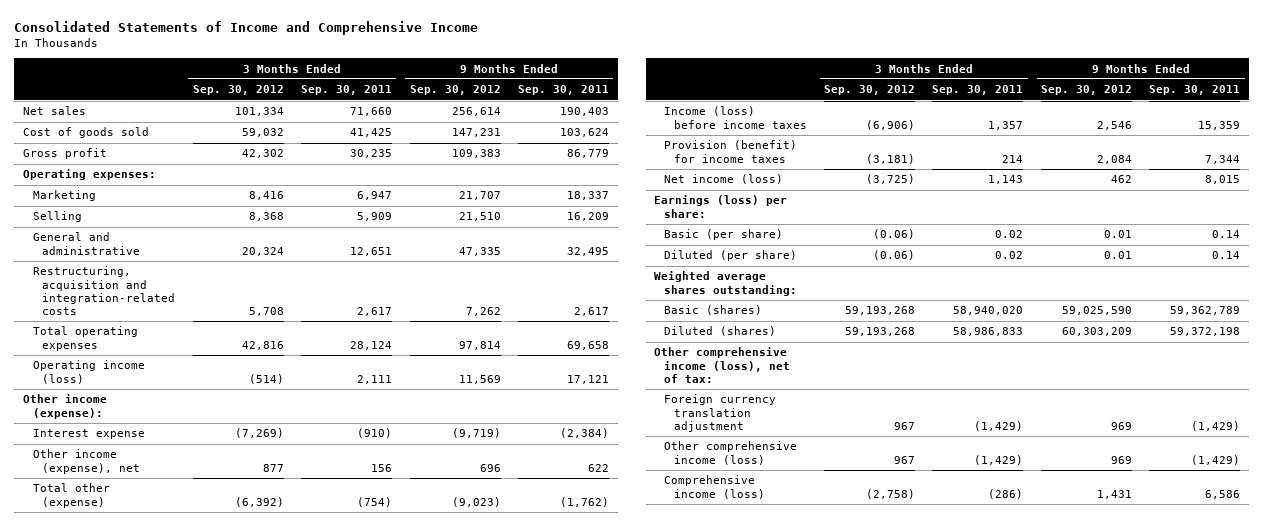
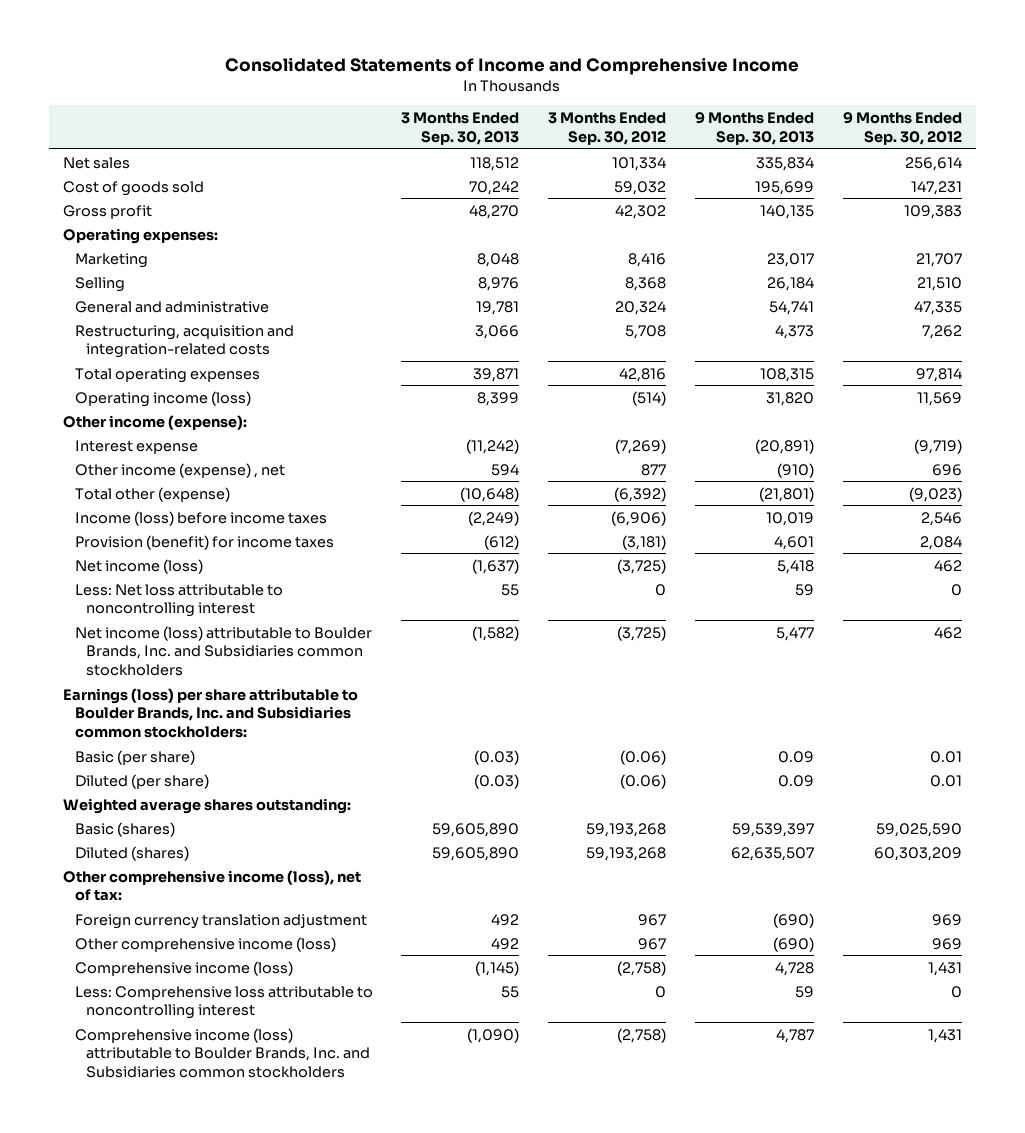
[301,85,393,96] Sep. 30, 2011 -> none
[517,85,609,96] Sep. 30, 2011 -> none
none -> [401,111,520,145] 3 Months Ended Sep. 30, 2013
none -> [694,111,814,145] 9 Months Ended Sep. 30, 2013
[32,449,141,474] Other income (expense), net -> [74,462,285,478] Other income (expense) , net
none -> [74,583,283,618] Less: Net loss attributable to noncontrolling interest
none -> [74,625,372,677] Net income (loss) attributable to Boulder Brands, Inc. and Subsidiaries common stockholders
[654,195,788,218] Earnings (loss) per share: -> [62,687,358,739] Earnings (loss) per share attributable to Boulder Brands, Inc. and Subsidiaries common stockholders:
none -> [74,985,373,1020] Less: Comprehensive loss attributable to noncontrolling interest
none -> [74,1027,371,1079] Comprehensive income (loss) attributable to Boulder Brands, Inc. and Subsidiaries common stockholders

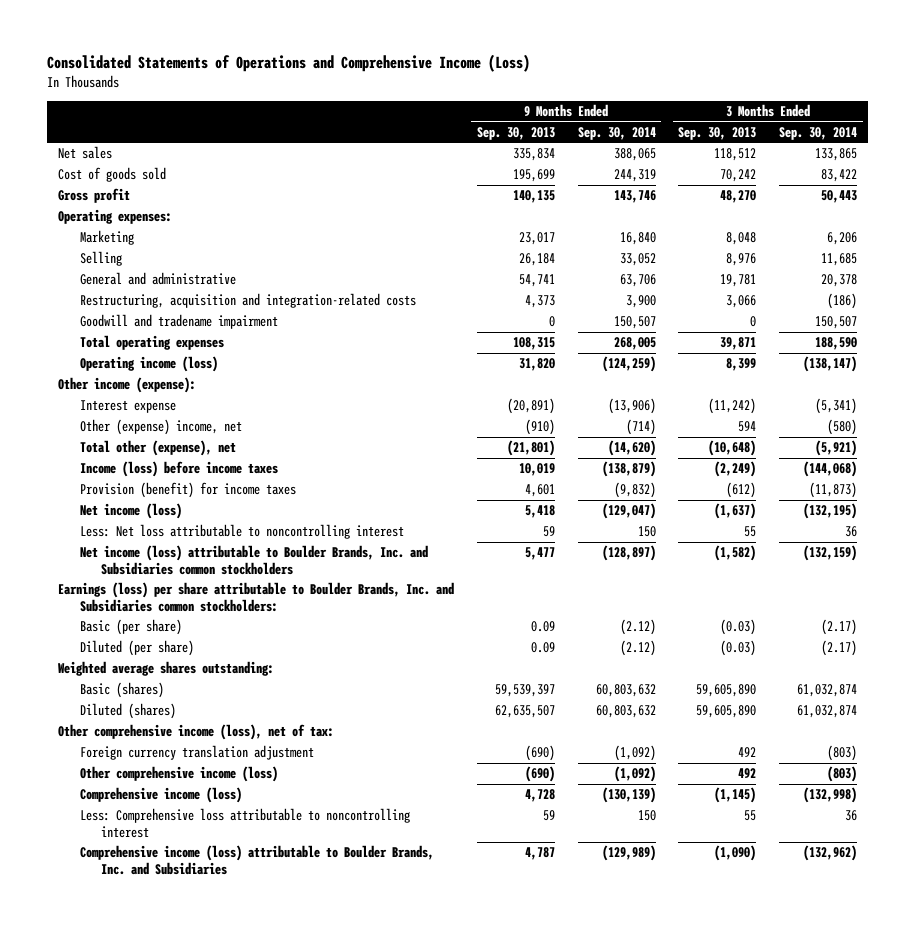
[225,57,800,76] Consolidated Statements of Income and Comprehensive Income -> [46,54,530,73] Consolidated Statements of Operations and Comprehensive Income (Loss)
[548,111,667,145] 3 Months Ended Sep. 30, 2012 -> none
[842,111,962,145] 9 Months Ended Sep. 30, 2012 -> none
none -> [577,126,656,140] Sep. 30, 2014
none -> [778,126,857,140] Sep. 30, 2014
none -> [79,314,278,330] Goodwill and tradename impairment
[74,462,285,478] Other income (expense) , net -> [79,419,242,436] Other (expense) income, net
[74,486,230,502] Total other (expense) -> [79,440,236,457] Total other (expense), net
[74,1027,371,1079] Comprehensive income (loss) attributable to Boulder Brands, Inc. and Subsidiaries common stockholders -> [79,845,434,875] Comprehensive income (loss) attributable to Boulder Brands, Inc. and Subsidiaries

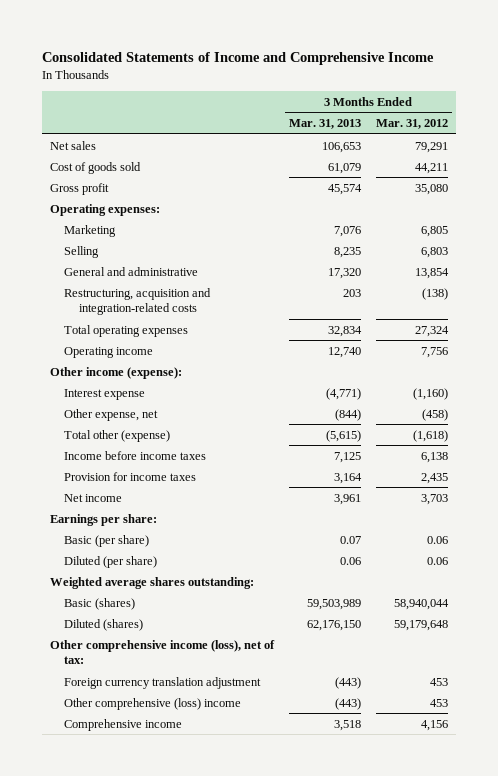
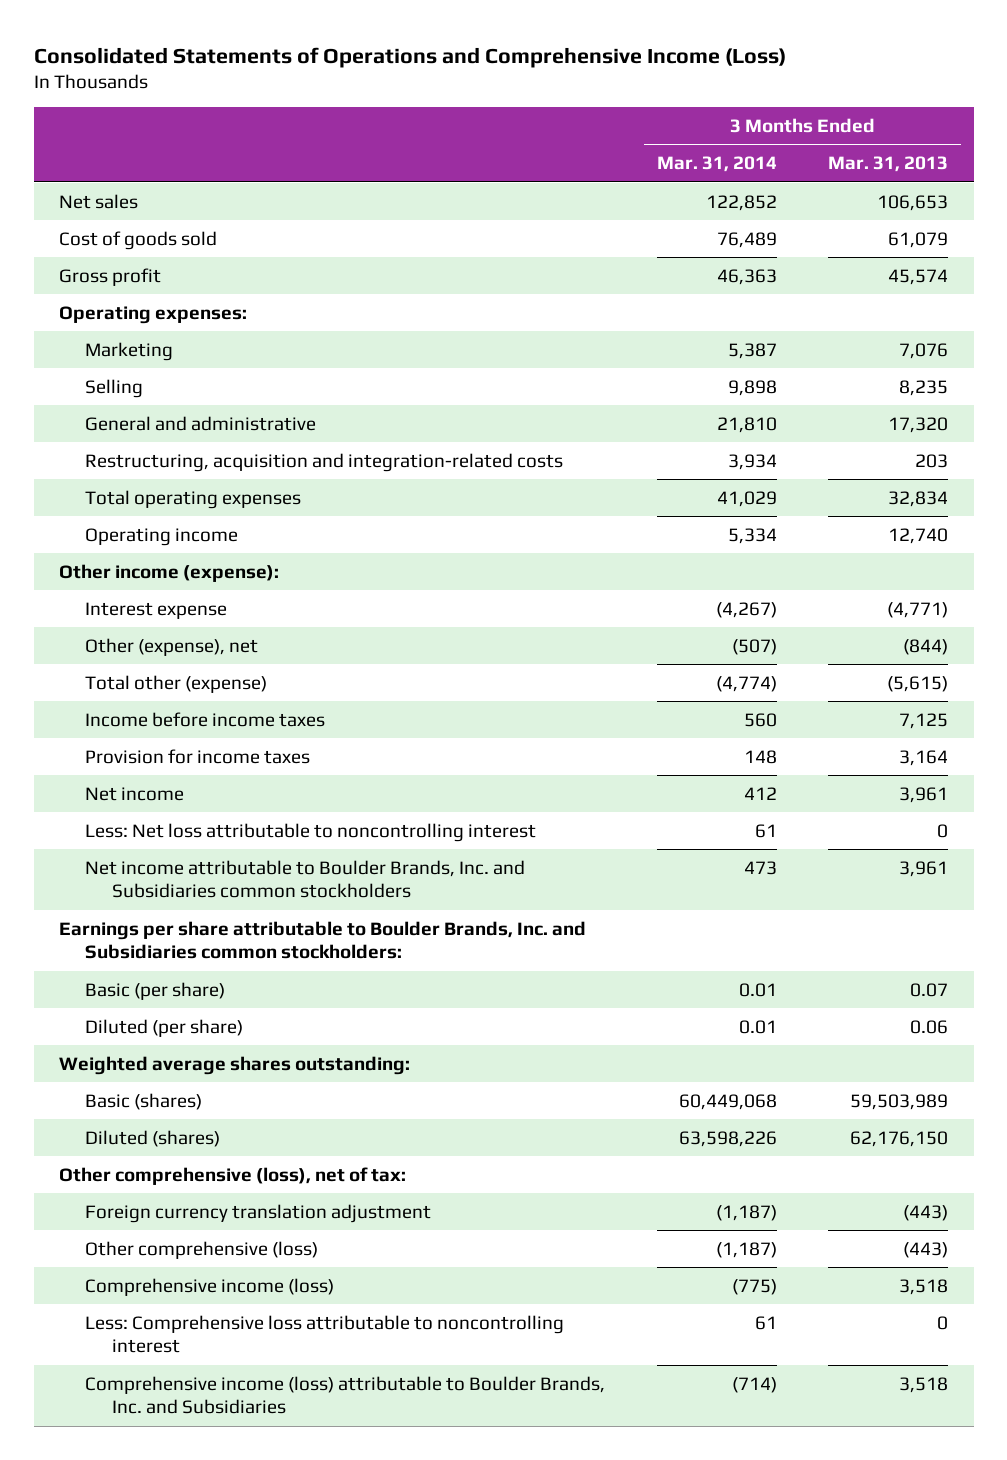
[42,51,435,65] Consolidated Statements of Income and Comprehensive Income -> [33,46,786,68] Consolidated Statements of Operations and Comprehensive Income (Loss)
[376,119,449,130] Mar. 31, 2012 -> none
none -> [656,156,777,173] Mar. 31, 2014
[64,408,159,421] Other expense, net -> [85,637,259,656] Other (expense), net
none -> [85,822,537,842] Less: Net loss attributable to noncontrolling interest
none -> [85,859,526,899] Net income attributable to Boulder Brands, Inc. and Subsidiaries common stockholders
[49,513,157,526] Earnings per share: -> [59,920,587,960] Earnings per share attributable to Boulder Brands, Inc. and Subsidiaries common stockholders:
[49,639,275,665] Other comprehensive income (loss), net of tax: -> [59,1166,407,1185] Other comprehensive (loss), net of tax:
[64,697,242,710] Other comprehensive (loss) income -> [85,1240,319,1259] Other comprehensive (loss)
[64,718,183,731] Comprehensive income -> [85,1277,335,1296] Comprehensive income (loss)
none -> [85,1314,565,1354] Less: Comprehensive loss attributable to noncontrolling interest
none -> [85,1375,606,1415] Comprehensive income (loss) attributable to Boulder Brands, Inc. and Subsidiaries

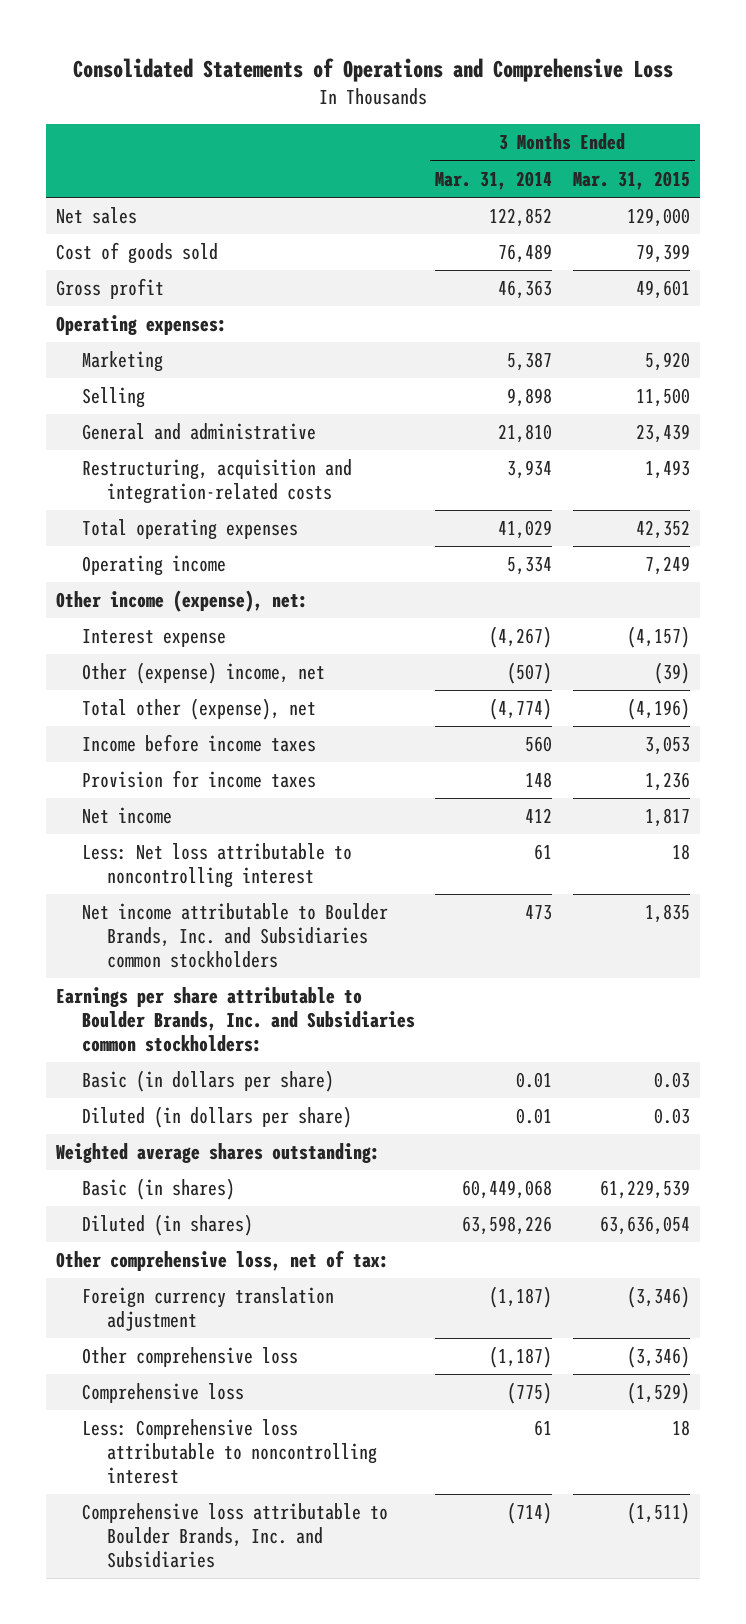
[33,46,786,68] Consolidated Statements of Operations and Comprehensive Income (Loss) -> [72,57,673,82] Consolidated Statements of Operations and Comprehensive Loss
[828,156,949,173] Mar. 31, 2013 -> none
none -> [572,170,690,190] Mar. 31, 2015
[59,563,280,582] Other income (expense): -> [55,590,308,613] Other income (expense), net:
[85,637,259,656] Other (expense), net -> [81,662,325,685] Other (expense) income, net
[85,674,268,693] Total other (expense) -> [81,698,316,721] Total other (expense), net
[85,981,226,1000] Basic (per share) -> [81,1070,334,1093] Basic (in dollars per share)
[85,1018,244,1037] Diluted (per share) -> [81,1106,352,1129] Diluted (in dollars per share)
[85,1092,203,1110] Basic (shares) -> [81,1178,235,1201] Basic (in shares)
[85,1129,221,1147] Diluted (shares) -> [81,1214,253,1237] Diluted (in shares)
[59,1166,407,1185] Other comprehensive (loss), net of tax: -> [55,1250,389,1272] Other comprehensive loss, net of tax:
[85,1240,319,1259] Other comprehensive (loss) -> [81,1347,298,1368] Other comprehensive loss
[85,1277,335,1296] Comprehensive income (loss) -> [81,1383,244,1404] Comprehensive loss
[85,1375,606,1415] Comprehensive income (loss) attributable to Boulder Brands, Inc. and Subsidiaries -> [81,1503,388,1569] Comprehensive loss attributable to Boulder Brands, Inc. and Subsidiaries

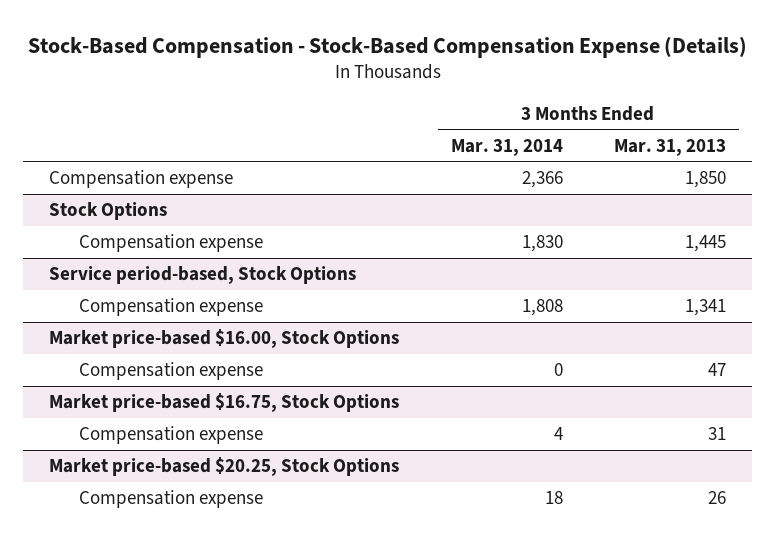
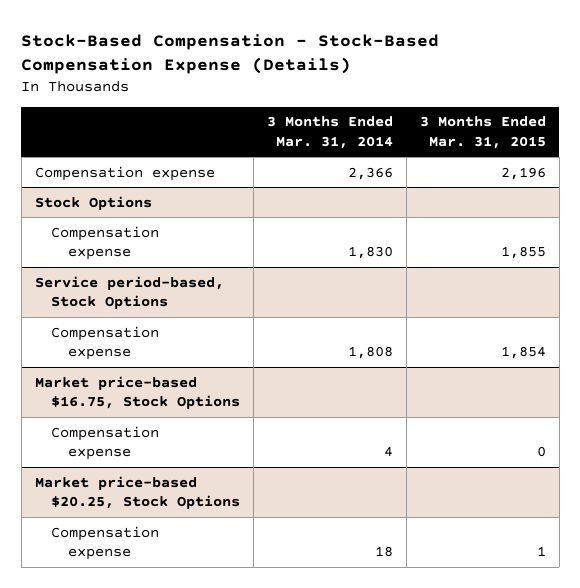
[614,138,727,156] Mar. 31, 2013 -> none
none -> [419,116,546,149] 3 Months Ended Mar. 31, 2015
[48,329,399,349] Market price-based $16.00, Stock Options -> none
[78,362,263,381] Compensation expense -> none

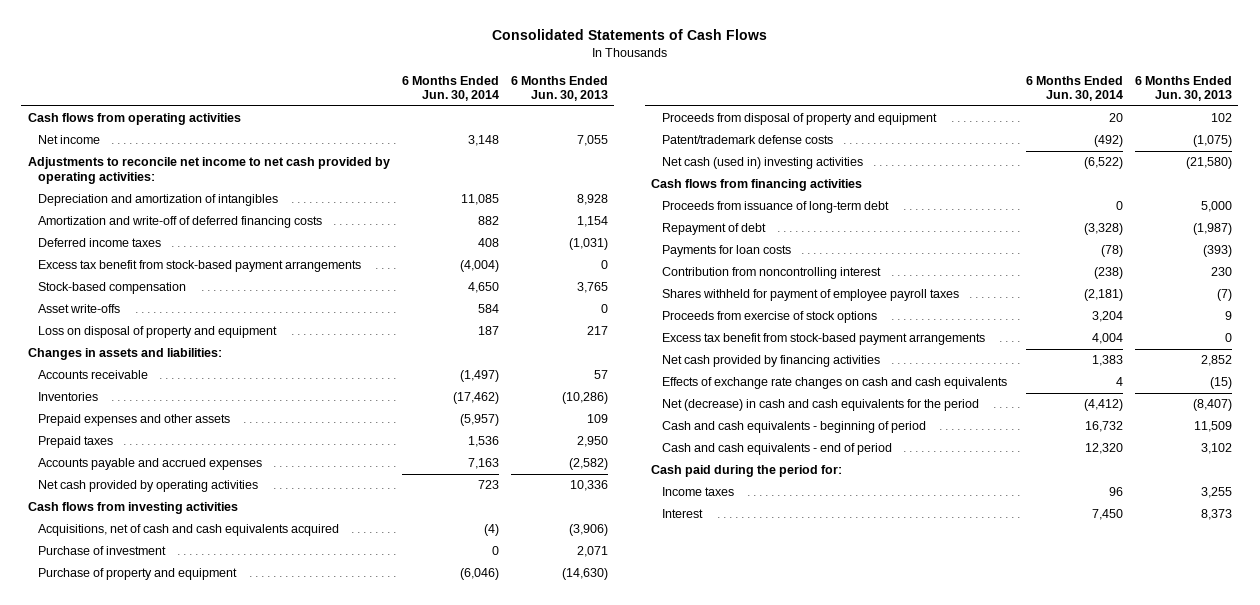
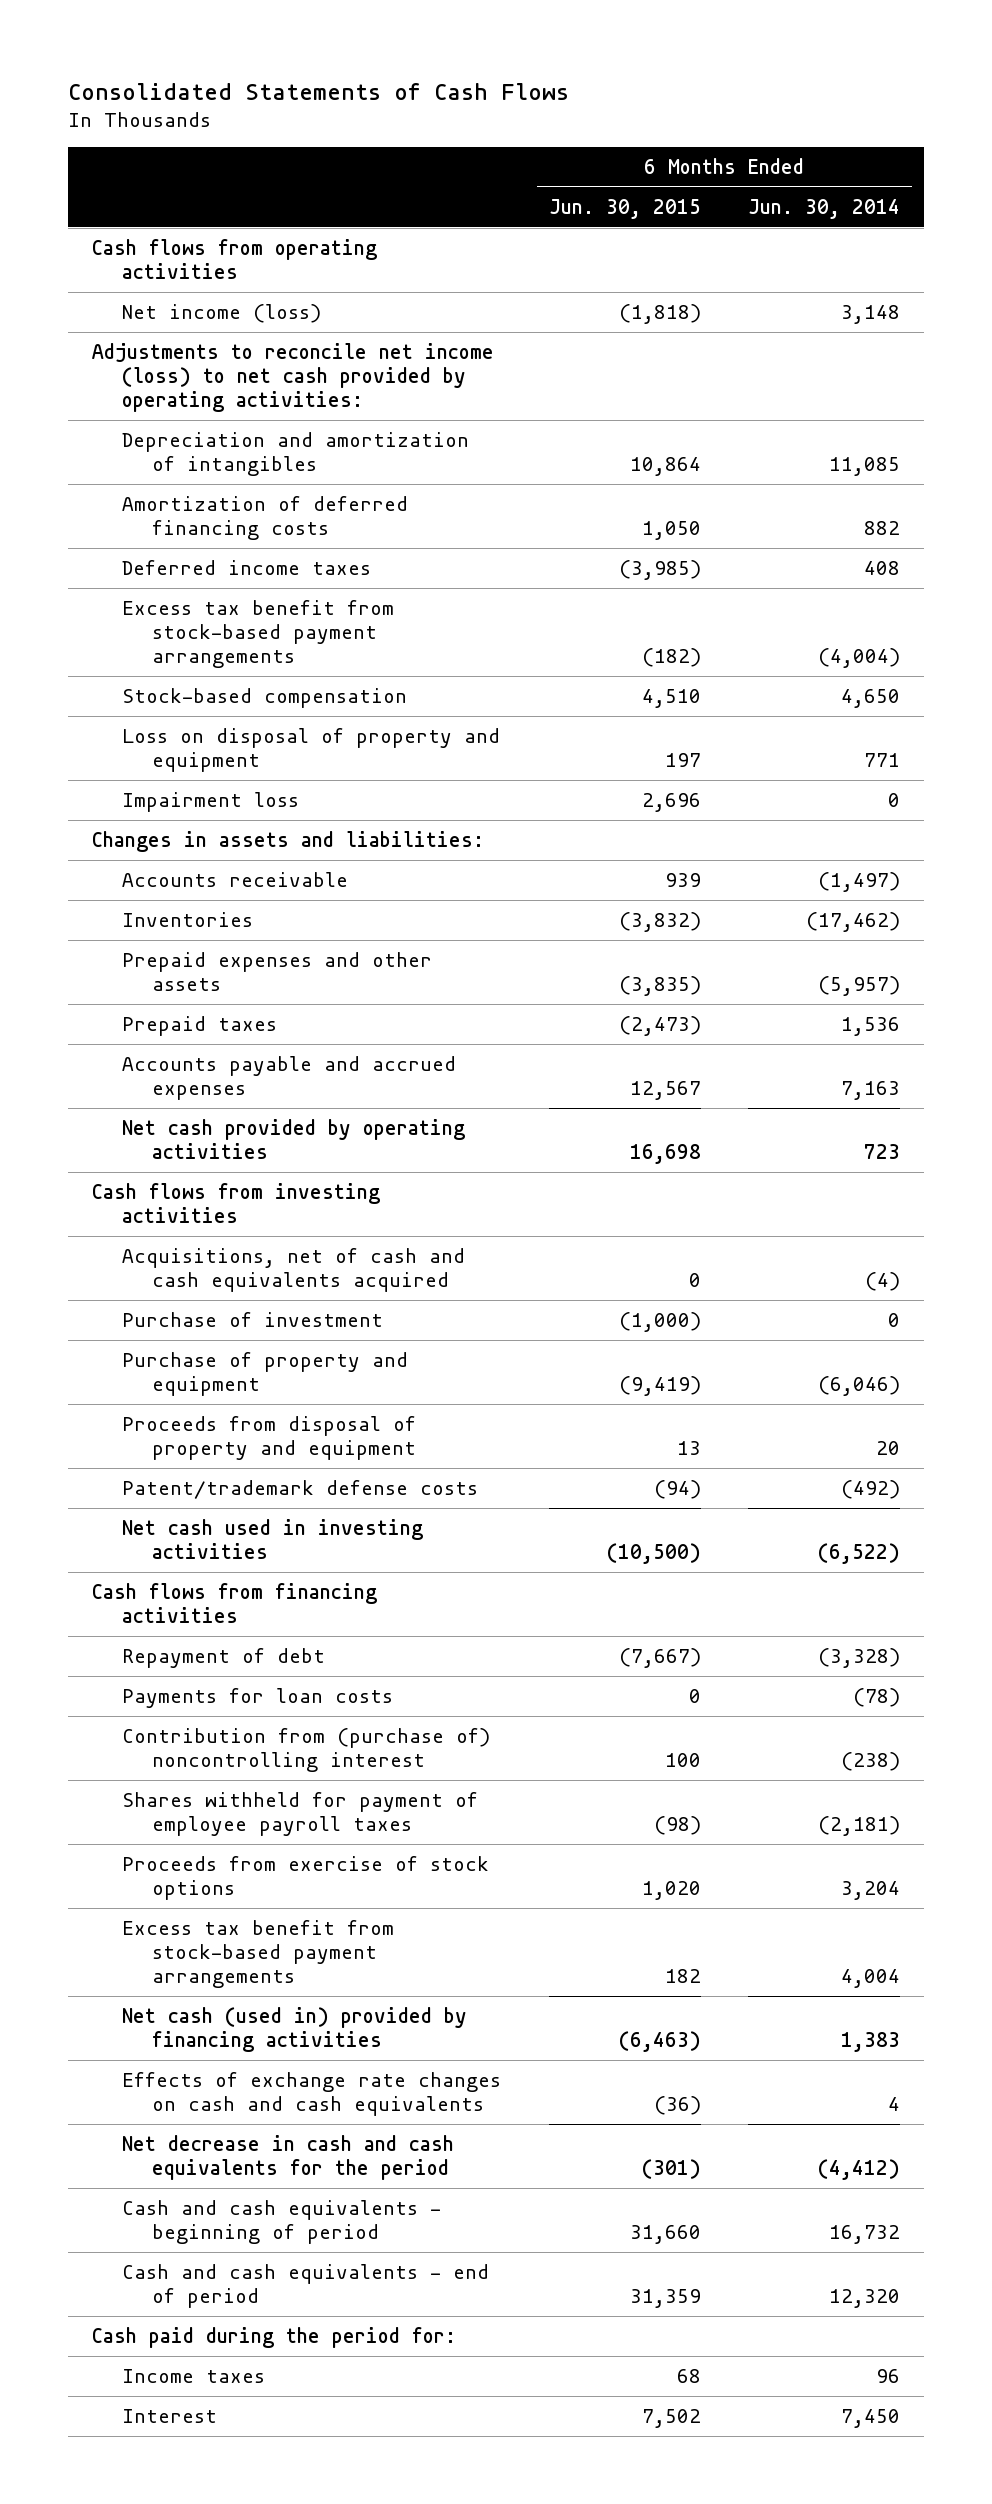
[511,75,609,102] 6 Months Ended Jun. 30, 2013 -> none
none -> [548,198,701,219] Jun. 30, 2015
[37,135,100,145] Net income -> [122,303,322,323] Net income (loss)
[27,157,390,184] Adjustments to reconcile net income to net cash provided by operating activities: -> [91,342,494,412] Adjustments to reconcile net income (loss) to net cash provided by operating activities:
[37,216,322,229] Amortization and write-off of deferred financing costs -> [122,495,409,540] Amortization of deferred financing costs
[37,304,120,314] Asset write-offs -> none
[477,326,499,336] 187 -> [864,752,901,767] 771
none -> [122,791,300,812] Impairment loss
[661,157,863,170] Net cash (used in) investing activities -> [122,1518,424,1559] Net cash used in investing activities
[661,201,889,214] Proceeds from issuance of long-term debt -> none
[661,267,881,280] Contribution from noncontrolling interest -> [122,1727,491,1772] Contribution from (purchase of) noncontrolling interest
[661,355,880,368] Net cash provided by financing activities -> [122,2006,468,2052] Net cash (used in) provided by financing activities
[661,399,979,412] Net (decrease) in cash and cash equivalents for the period -> [122,2134,455,2180] Net decrease in cash and cash equivalents for the period

